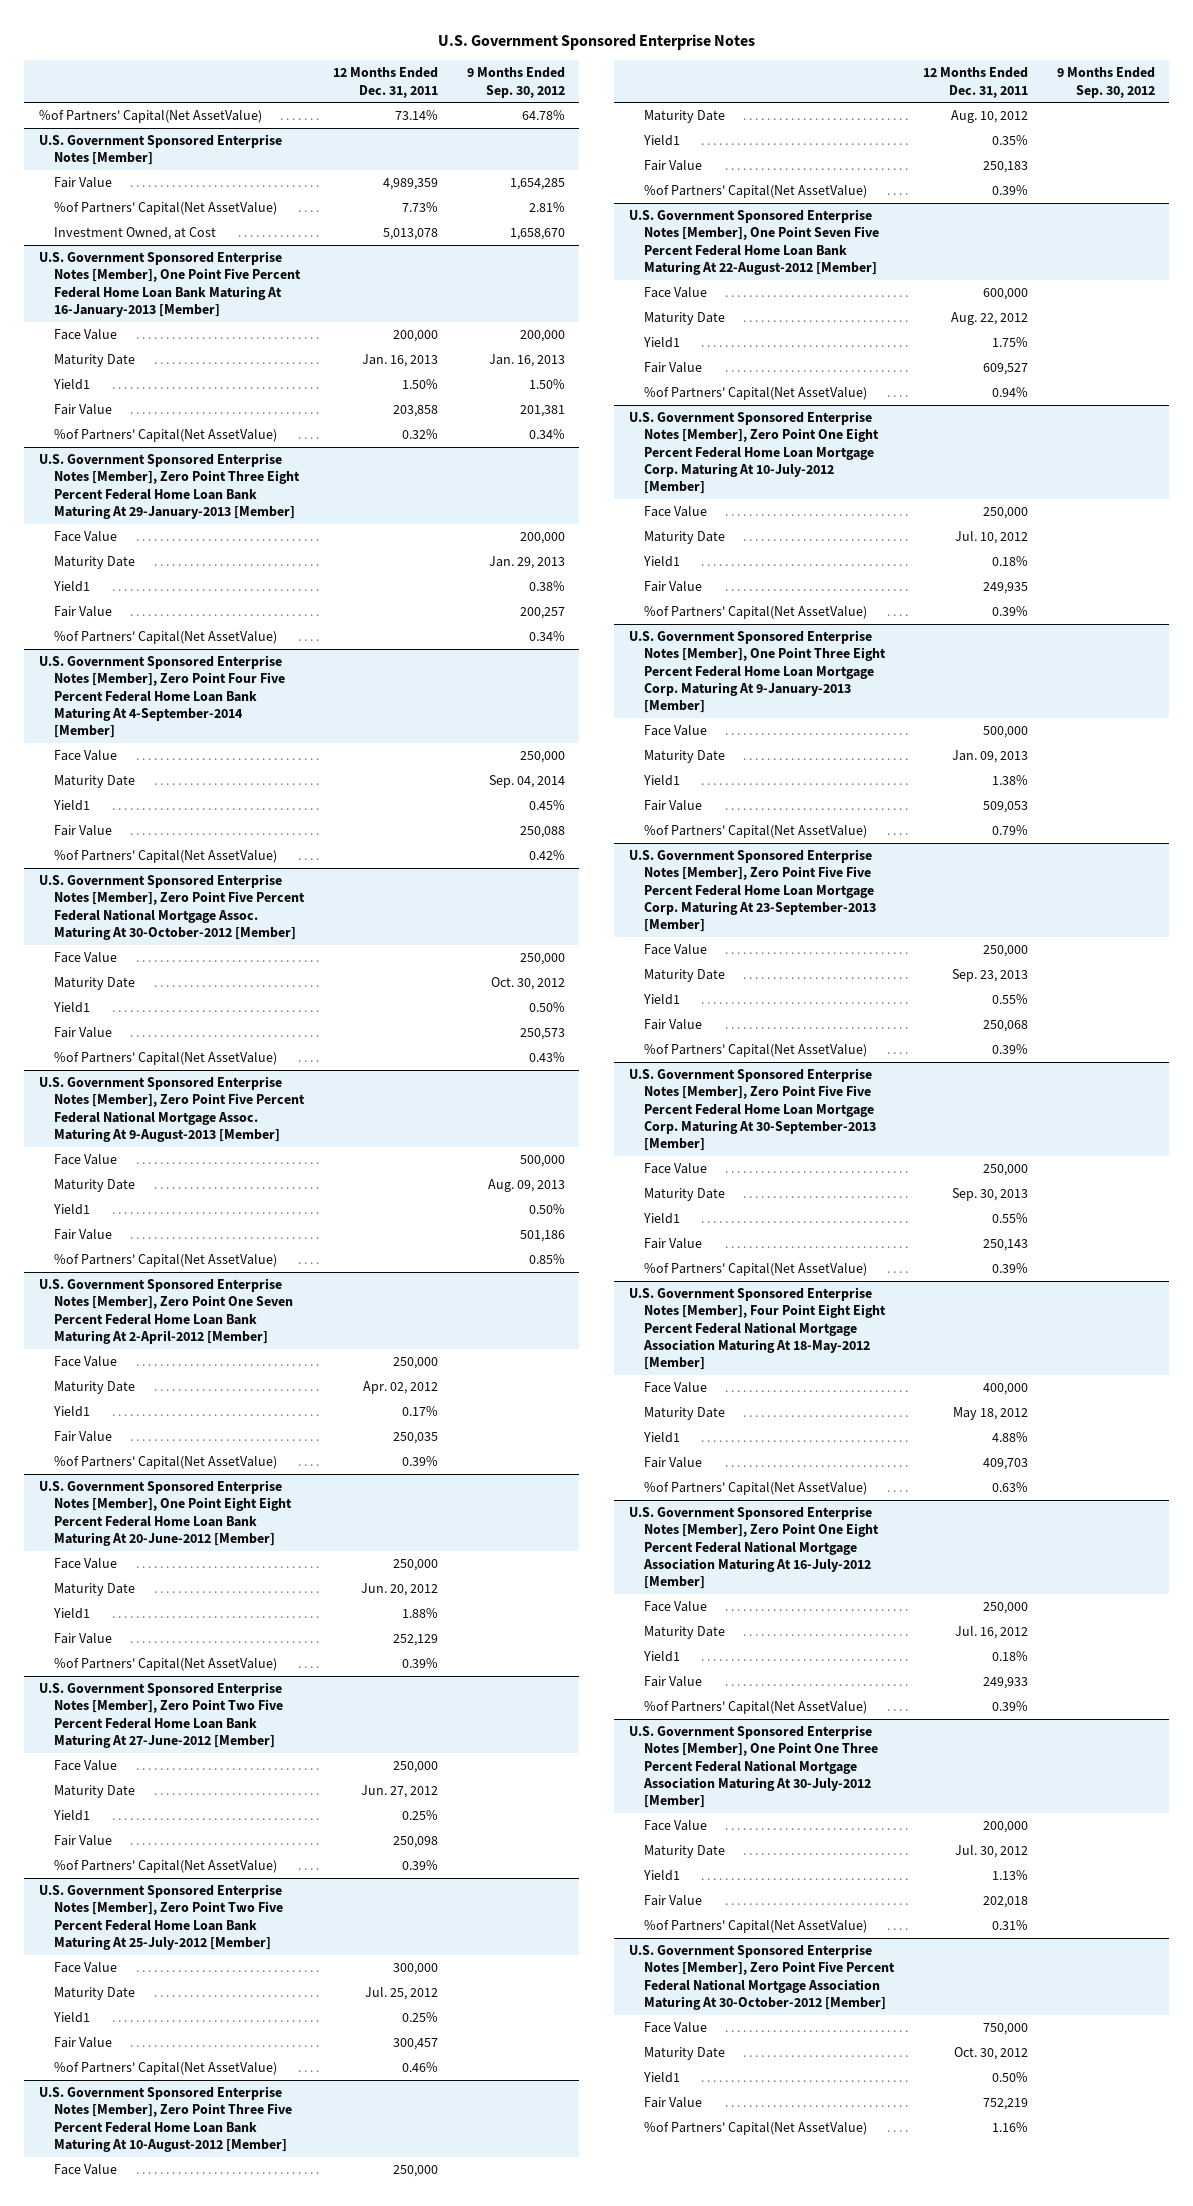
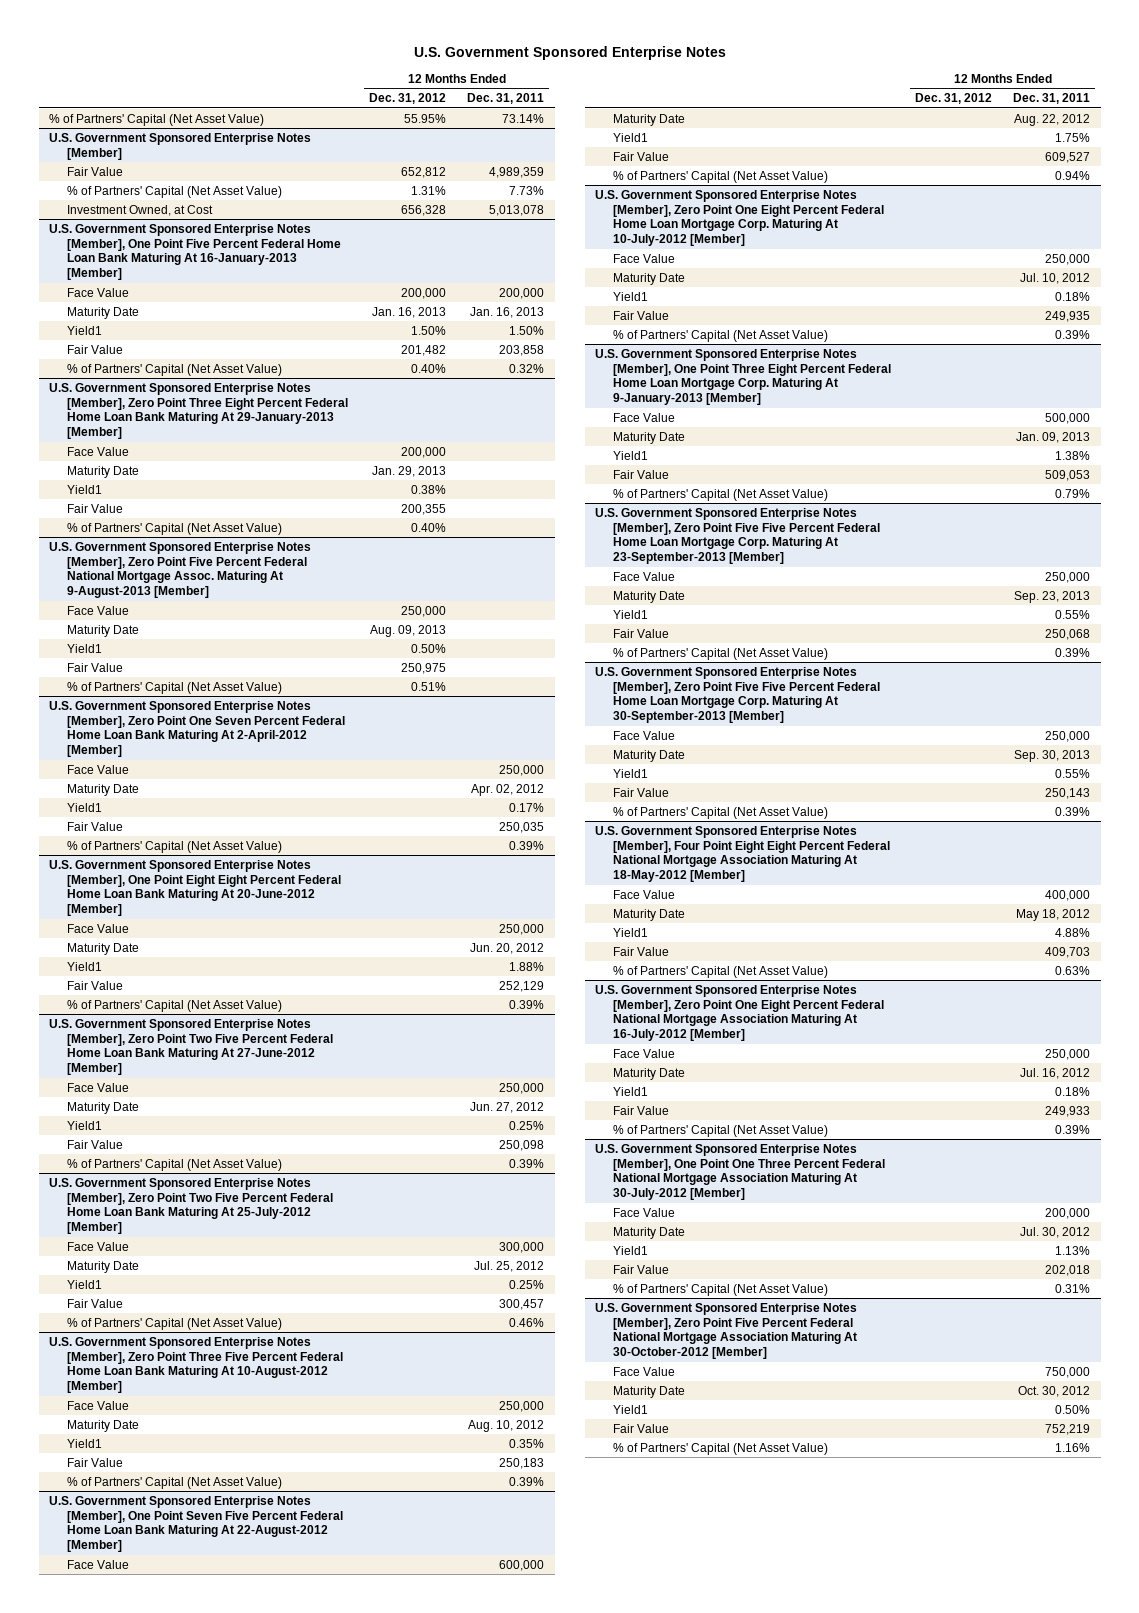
[466,67,565,98] 9 Months Ended Sep. 30, 2012 -> none
none -> [369,93,447,105] Dec. 31, 2012
[38,110,262,124] %of Partners' Capital(Net AssetValue) -> [49,113,265,126] % of Partners' Capital (Net Asset Value)
[54,202,278,216] %of Partners' Capital(Net AssetValue) -> [66,185,282,198] % of Partners' Capital (Net Asset Value)
[54,429,278,443] %of Partners' Capital(Net AssetValue) -> [66,363,282,376] % of Partners' Capital (Net Asset Value)
[38,655,286,739] U.S. Government Sponsored Enterprise Notes [Member], Zero Point Four Five Percent Federal Home Loan Bank Maturing At 4-September-2014 [Member] -> none
[54,750,118,762] Face Value -> none
[54,775,136,789] Maturity Date -> none
[53,800,91,812] Yield1 -> none
[54,825,113,837] Fair Value -> none
[54,850,278,864] %of Partners' Capital(Net AssetValue) -> none
[38,874,306,940] U.S. Government Sponsored Enterprise Notes [Member], Zero Point Five Percent Federal National Mortgage Assoc. Maturing At 30-October-2012 [Member] -> none
[54,952,118,964] Face Value -> none
[54,977,136,991] Maturity Date -> none
[53,1002,91,1014] Yield1 -> none
[54,1027,113,1039] Fair Value -> none
[54,1052,278,1066] %of Partners' Capital(Net AssetValue) -> none
[54,631,278,645] %of Partners' Capital(Net AssetValue) -> [66,522,282,535] % of Partners' Capital (Net Asset Value)
[54,1254,278,1268] %of Partners' Capital(Net AssetValue) -> [66,681,282,694] % of Partners' Capital (Net Asset Value)
[54,1456,278,1470] %of Partners' Capital(Net AssetValue) -> [66,840,282,853] % of Partners' Capital (Net Asset Value)
[54,1658,278,1672] %of Partners' Capital(Net AssetValue) -> [66,999,282,1012] % of Partners' Capital (Net Asset Value)
[54,1860,278,1874] %of Partners' Capital(Net AssetValue) -> [66,1158,282,1171] % of Partners' Capital (Net Asset Value)
[54,2062,278,2076] %of Partners' Capital(Net AssetValue) -> [66,1317,282,1330] % of Partners' Capital (Net Asset Value)
[644,185,868,199] %of Partners' Capital(Net AssetValue) -> [66,1476,282,1489] % of Partners' Capital (Net Asset Value)
[644,387,868,401] %of Partners' Capital(Net AssetValue) -> [612,170,828,183] % of Partners' Capital (Net Asset Value)
[644,606,868,620] %of Partners' Capital(Net AssetValue) -> [612,329,828,342] % of Partners' Capital (Net Asset Value)
[644,825,868,839] %of Partners' Capital(Net AssetValue) -> [612,488,828,501] % of Partners' Capital (Net Asset Value)
[644,1044,868,1058] %of Partners' Capital(Net AssetValue) -> [612,647,828,660] % of Partners' Capital (Net Asset Value)
[644,1263,868,1277] %of Partners' Capital(Net AssetValue) -> [612,806,828,819] % of Partners' Capital (Net Asset Value)
[644,1482,868,1496] %of Partners' Capital(Net AssetValue) -> [612,965,828,978] % of Partners' Capital (Net Asset Value)
[644,1701,868,1715] %of Partners' Capital(Net AssetValue) -> [612,1124,828,1137] % of Partners' Capital (Net Asset Value)
[644,1920,868,1934] %of Partners' Capital(Net AssetValue) -> [612,1283,828,1296] % of Partners' Capital (Net Asset Value)
[644,2122,868,2136] %of Partners' Capital(Net AssetValue) -> [612,1442,828,1455] % of Partners' Capital (Net Asset Value)

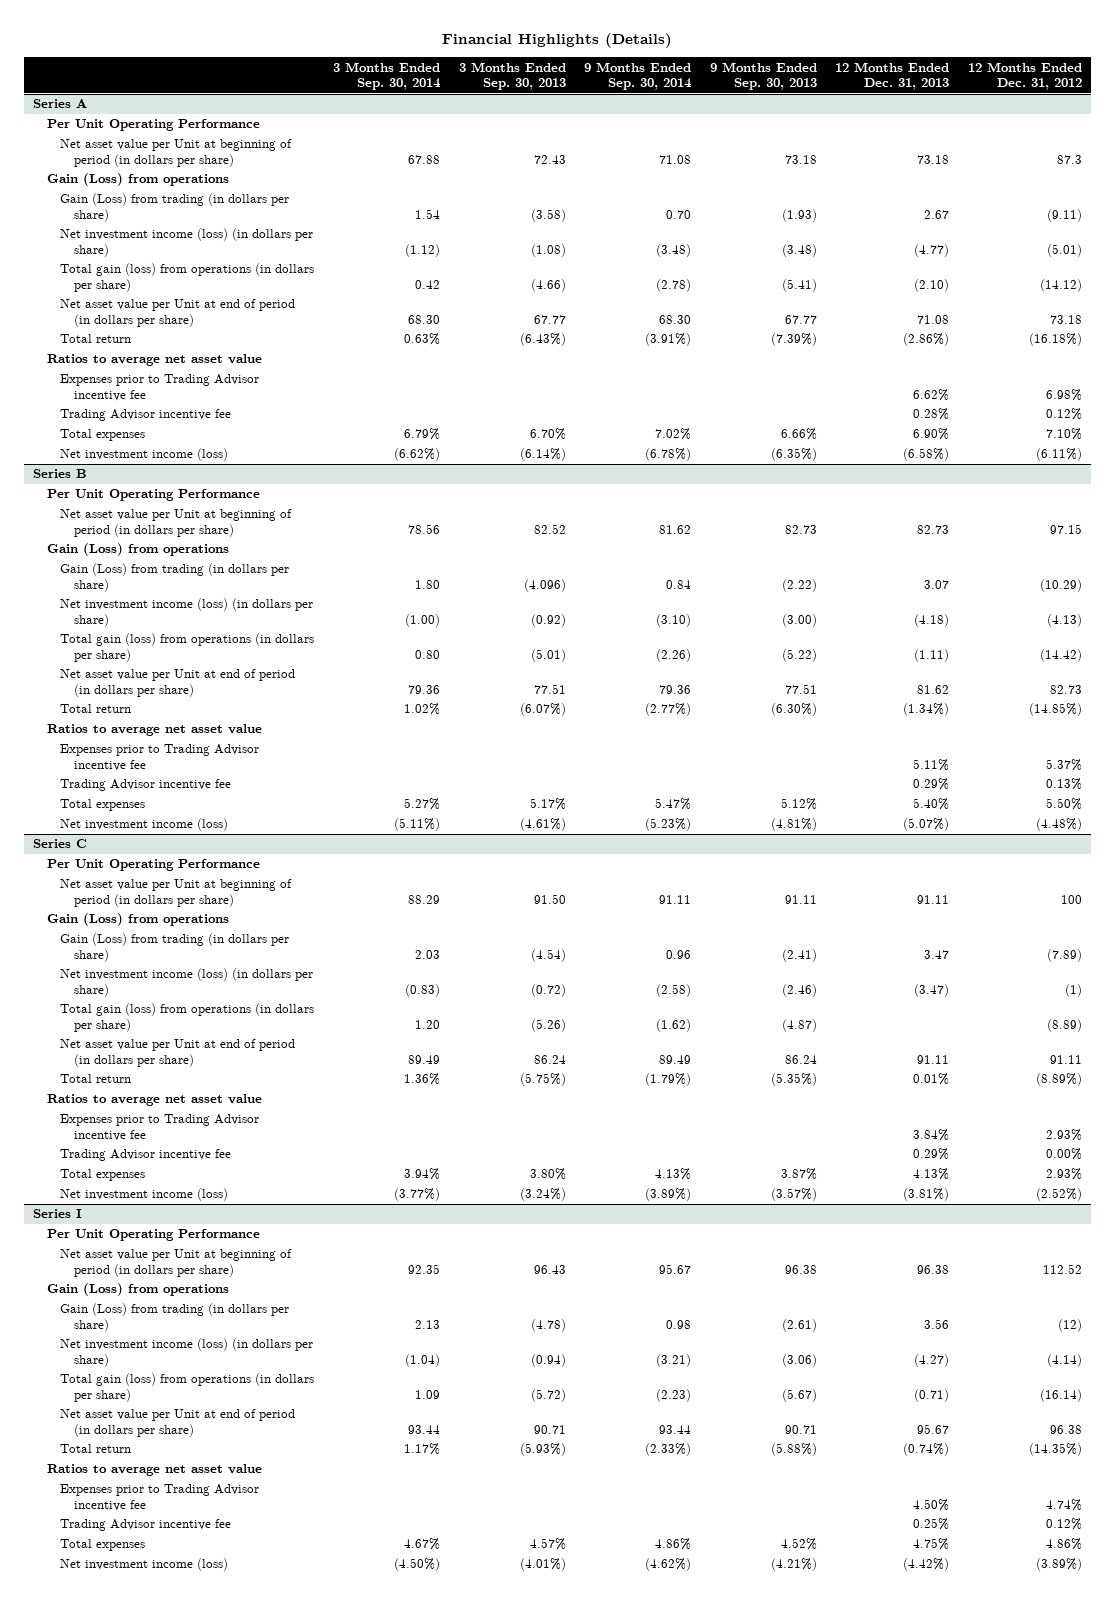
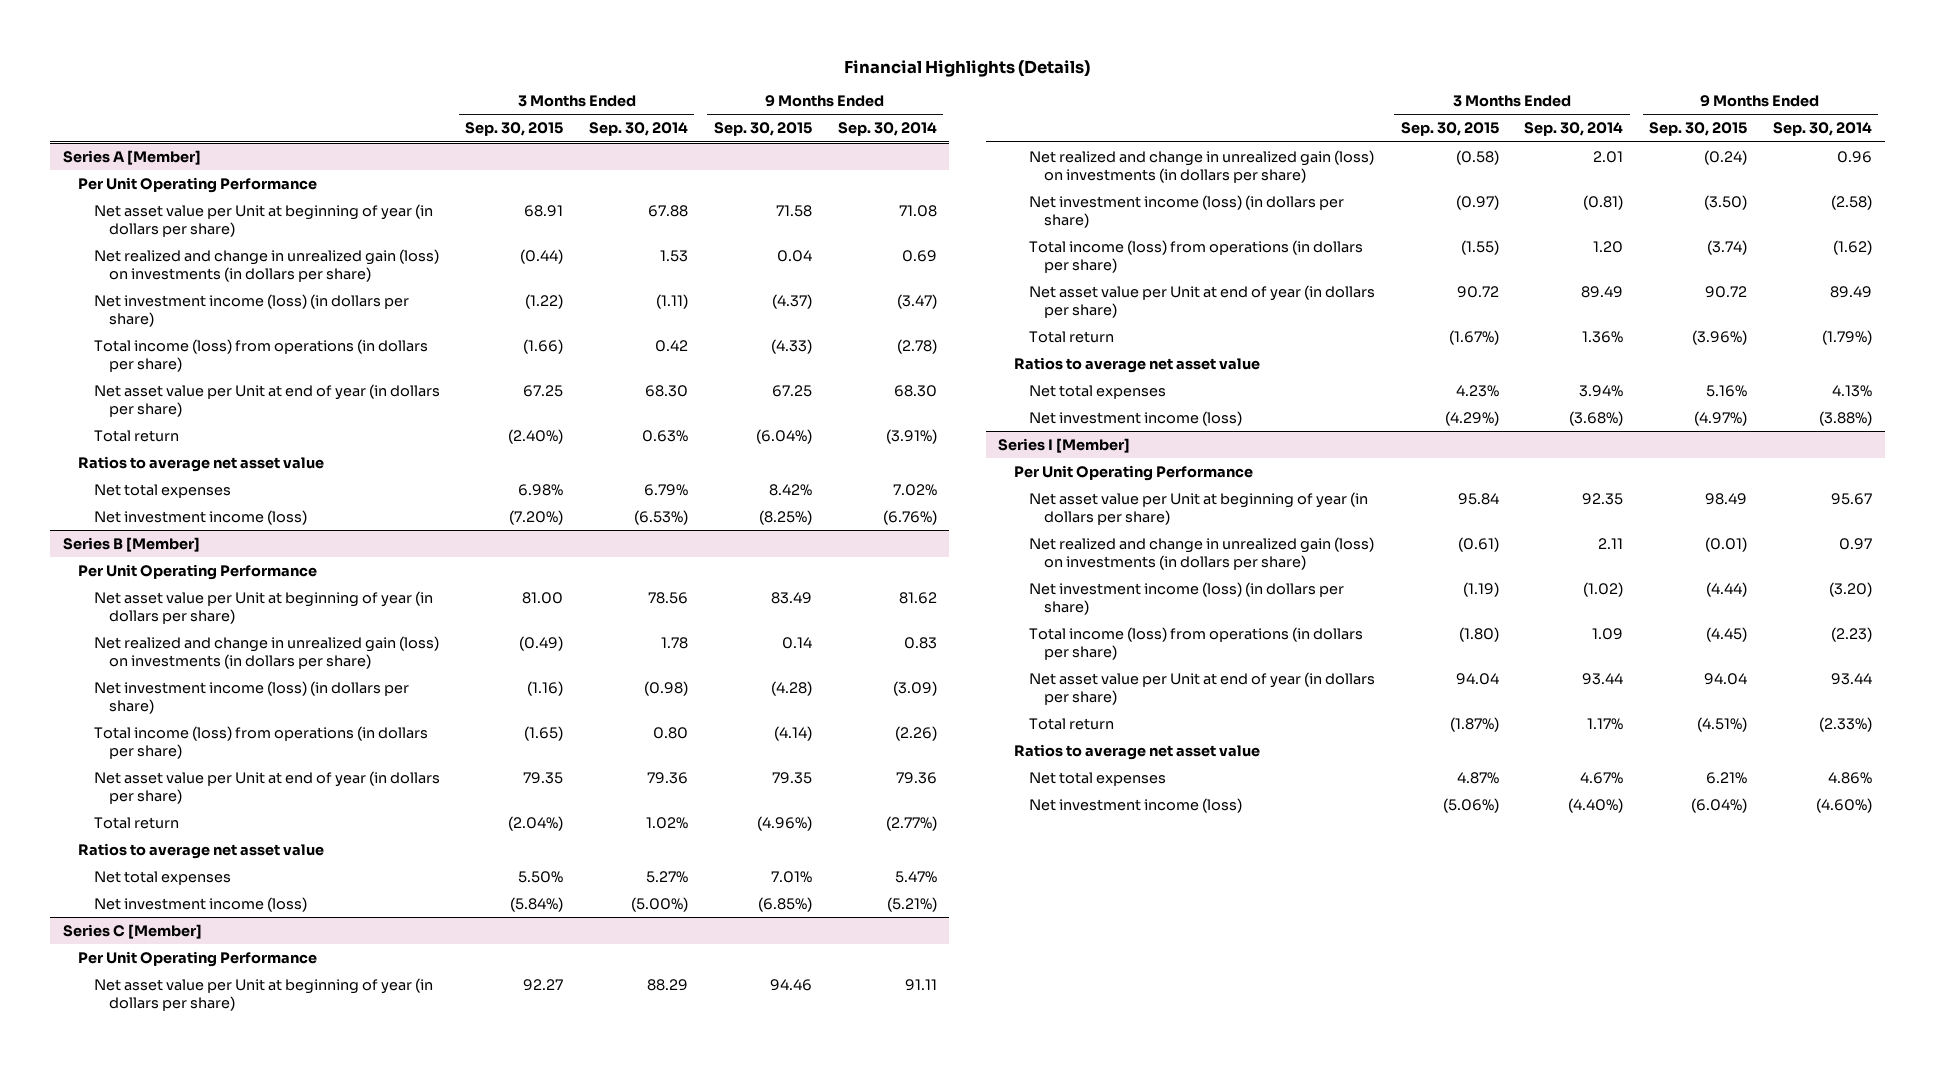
[458,61,566,91] 3 Months Ended Sep. 30, 2013 -> none
[709,61,817,91] 9 Months Ended Sep. 30, 2013 -> none
[835,61,950,91] 12 Months Ended Dec. 31, 2013 -> none
[968,61,1083,91] 12 Months Ended Dec. 31, 2012 -> none
none -> [465,122,564,137] Sep. 30, 2015
none -> [713,122,812,137] Sep. 30, 2015
[32,99,87,109] Series A -> [63,149,202,165] Series A [Member]
[46,173,229,187] Gain (Loss) from operations -> none
[60,193,290,223] Gain (Loss) from trading (in dollars per share) -> none
[60,139,293,168] Net asset value per Unit at beginning of period (in dollars per share) -> [93,203,433,237] Net asset value per Unit at beginning of year (in dollars per share)
none -> [93,248,439,282] Net realized and change in unrealized gain (loss) on investments (in dollars per share)
[404,244,440,258] (1.12) -> [656,293,689,309] (1.11)
[656,244,692,258] (3.48) -> [896,293,937,309] (3.47)
[60,263,315,293] Total gain (loss) from operations (in dollars per share) -> [93,338,428,372] Total income (loss) from operations (in dollars per share)
[60,299,296,328] Net asset value per Unit at end of period (in dollars per share) -> [93,383,440,417] Net asset value per Unit at end of year (in dollars per share)
[60,374,260,402] Expenses prior to Trading Advisor incentive fee -> none
[60,409,232,422] Trading Advisor incentive fee -> none
[60,429,146,442] Total expenses -> [93,483,231,498] Net total expenses
[393,448,440,462] (6.62%) -> [634,509,689,525] (6.53%)
[645,448,692,462] (6.78%) -> [882,509,937,525] (6.76%)
[32,469,87,479] Series B -> [63,536,201,552] Series B [Member]
[46,543,229,557] Gain (Loss) from operations -> none
[60,563,290,593] Gain (Loss) from trading (in dollars per share) -> none
[60,509,293,538] Net asset value per Unit at beginning of period (in dollars per share) -> [93,590,433,624] Net asset value per Unit at beginning of year (in dollars per share)
none -> [93,635,439,669] Net realized and change in unrealized gain (loss) on investments (in dollars per share)
[404,614,440,628] (1.00) -> [644,680,689,696] (0.98)
[656,614,692,628] (3.10) -> [892,680,937,696] (3.09)
[60,633,315,663] Total gain (loss) from operations (in dollars per share) -> [93,725,428,759] Total income (loss) from operations (in dollars per share)
[60,669,296,698] Net asset value per Unit at end of period (in dollars per share) -> [93,770,440,804] Net asset value per Unit at end of year (in dollars per share)
[60,744,260,772] Expenses prior to Trading Advisor incentive fee -> none
[60,779,232,792] Trading Advisor incentive fee -> none
[60,799,146,812] Total expenses -> [93,870,231,885] Net total expenses
[393,818,440,832] (5.11%) -> [631,896,689,912] (5.00%)
[645,818,692,832] (5.23%) -> [886,896,937,912] (5.21%)
[32,839,87,849] Series C -> [63,923,203,939] Series C [Member]
[46,913,229,927] Gain (Loss) from operations -> none
[60,933,290,963] Gain (Loss) from trading (in dollars per share) -> none
[60,879,293,908] Net asset value per Unit at beginning of period (in dollars per share) -> [93,977,433,1011] Net asset value per Unit at beginning of year (in dollars per share)
none -> [1028,149,1374,183] Net realized and change in unrealized gain (loss) on investments (in dollars per share)
[404,984,440,998] (0.83) -> [1583,194,1624,210] (0.81)
[60,1003,315,1033] Total gain (loss) from operations (in dollars per share) -> [1028,239,1363,273] Total income (loss) from operations (in dollars per share)
[60,1039,296,1068] Net asset value per Unit at end of period (in dollars per share) -> [1028,284,1375,318] Net asset value per Unit at end of year (in dollars per share)
[60,1114,260,1142] Expenses prior to Trading Advisor incentive fee -> none
[60,1149,232,1162] Trading Advisor incentive fee -> none
[60,1169,146,1182] Total expenses -> [1028,384,1166,399] Net total expenses
[393,1188,440,1202] (3.77%) -> [1569,410,1624,426] (3.68%)
[645,1188,692,1202] (3.89%) -> [1818,410,1872,426] (3.88%)
[32,1209,82,1219] Series I -> [998,437,1131,453] Series I [Member]
[46,1283,229,1297] Gain (Loss) from operations -> none
[60,1303,290,1333] Gain (Loss) from trading (in dollars per share) -> none
[60,1249,293,1278] Net asset value per Unit at beginning of period (in dollars per share) -> [1028,491,1368,525] Net asset value per Unit at beginning of year (in dollars per share)
none -> [1028,536,1374,570] Net realized and change in unrealized gain (loss) on investments (in dollars per share)
[404,1354,440,1368] (1.04) -> [1583,581,1624,597] (1.02)
[656,1354,692,1368] (3.21) -> [1828,581,1872,597] (3.20)
[60,1373,315,1403] Total gain (loss) from operations (in dollars per share) -> [1028,626,1363,660] Total income (loss) from operations (in dollars per share)
[60,1409,296,1438] Net asset value per Unit at end of period (in dollars per share) -> [1028,671,1375,705] Net asset value per Unit at end of year (in dollars per share)
[60,1484,260,1512] Expenses prior to Trading Advisor incentive fee -> none
[60,1519,232,1532] Trading Advisor incentive fee -> none
[60,1539,146,1552] Total expenses -> [1028,771,1166,786] Net total expenses
[393,1558,440,1572] (4.50%) -> [1568,797,1624,813] (4.40%)
[645,1558,692,1572] (4.62%) -> [1815,797,1872,813] (4.60%)

